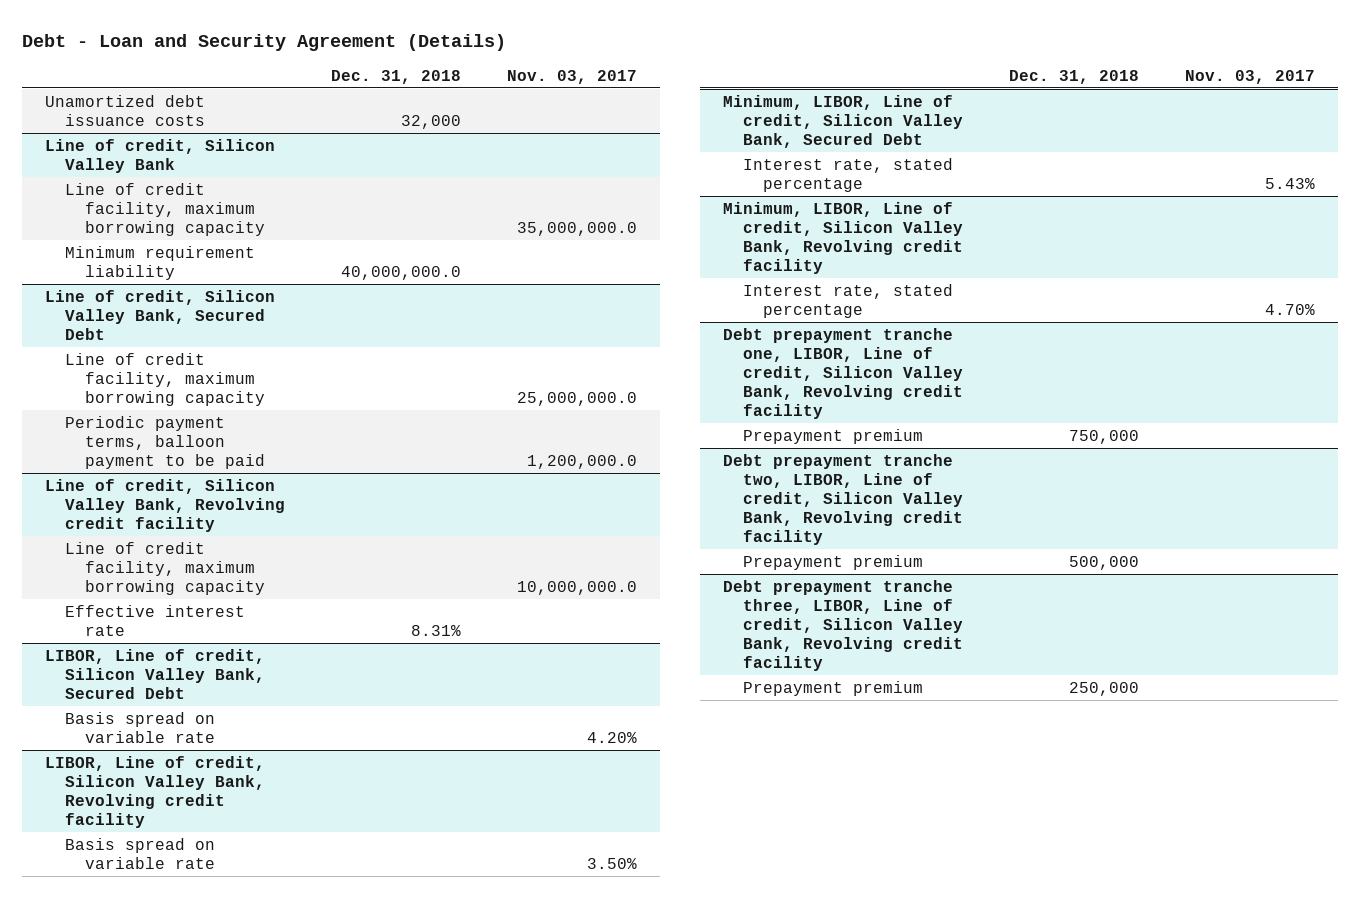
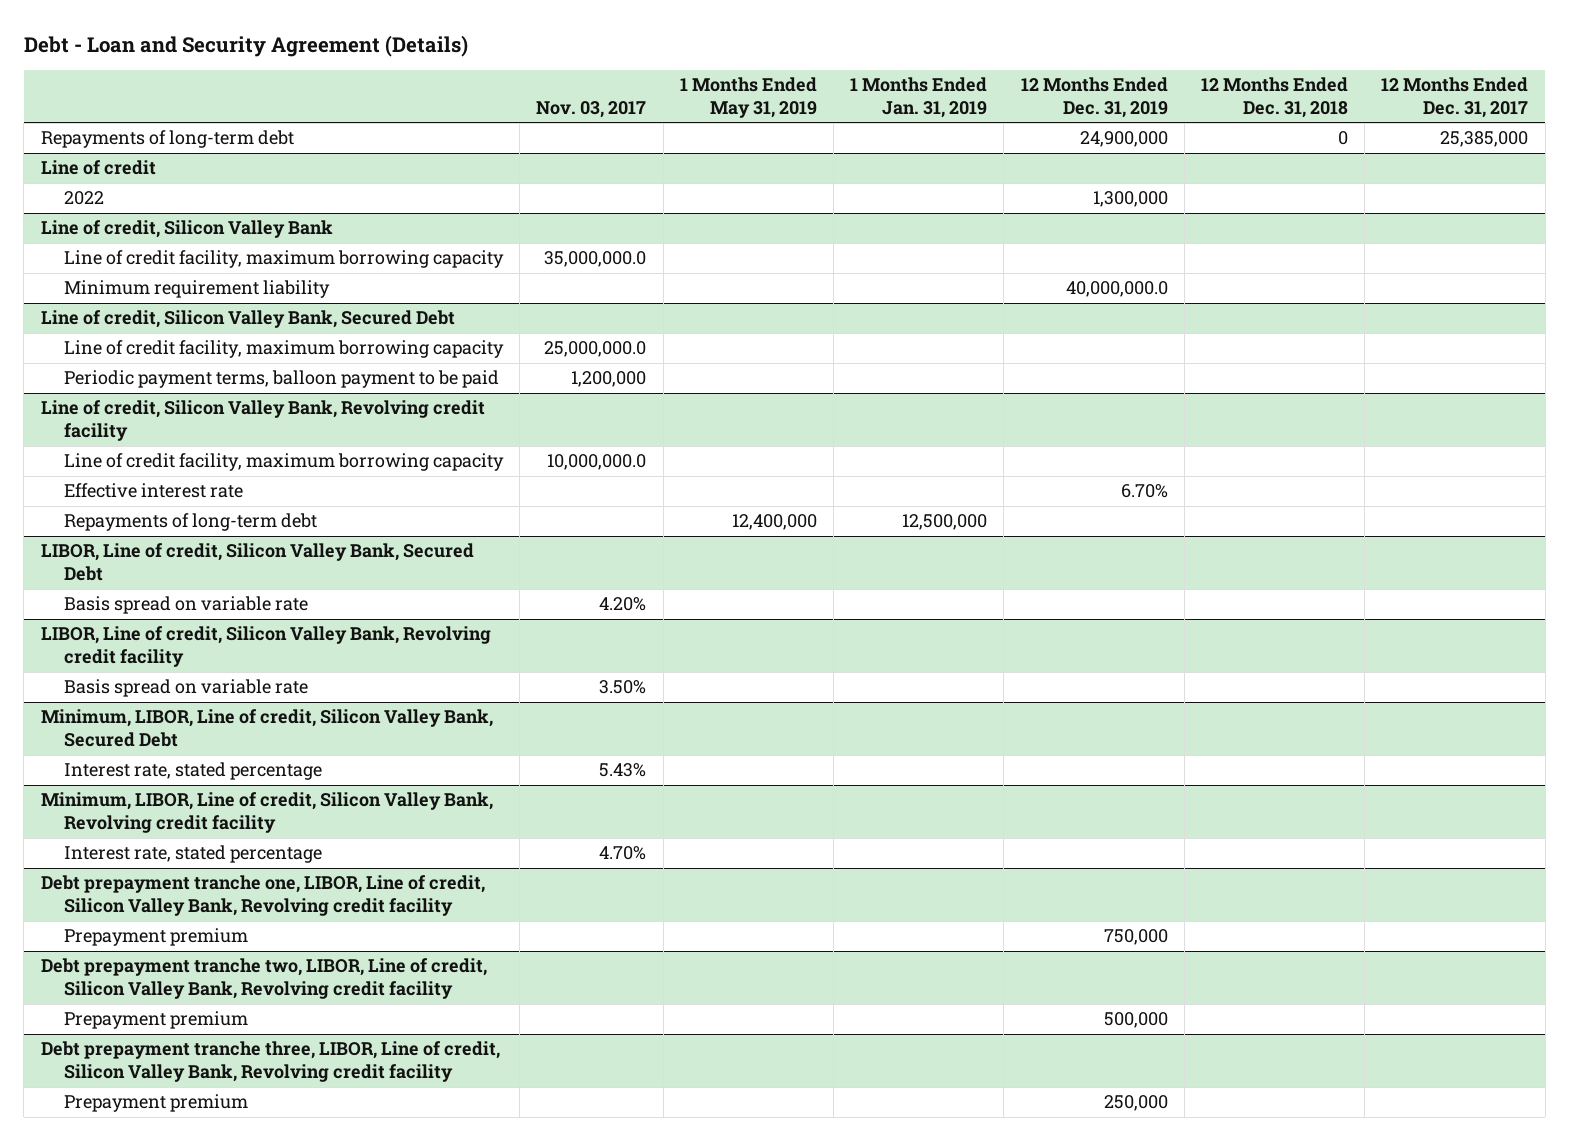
[330,69,461,84] Dec. 31, 2018 -> none
none -> [679,77,817,118] 1 Months Ended May 31, 2019
none -> [850,77,988,118] 1 Months Ended Jan. 31, 2019
none -> [1020,77,1168,118] 12 Months Ended Dec. 31, 2019
none -> [1200,77,1348,118] 12 Months Ended Dec. 31, 2018
none -> [1381,77,1529,118] 12 Months Ended Dec. 31, 2017
[44,94,205,126] Unamortized debt issuance costs -> none
none -> [40,130,294,149] Repayments of long-term debt
none -> [40,160,156,176] Line of credit
none -> [64,191,105,206] 2022
[526,454,637,469] 1,200,000.0 -> [571,371,647,388] 1,200,000
none -> [64,513,318,532] Repayments of long-term debt

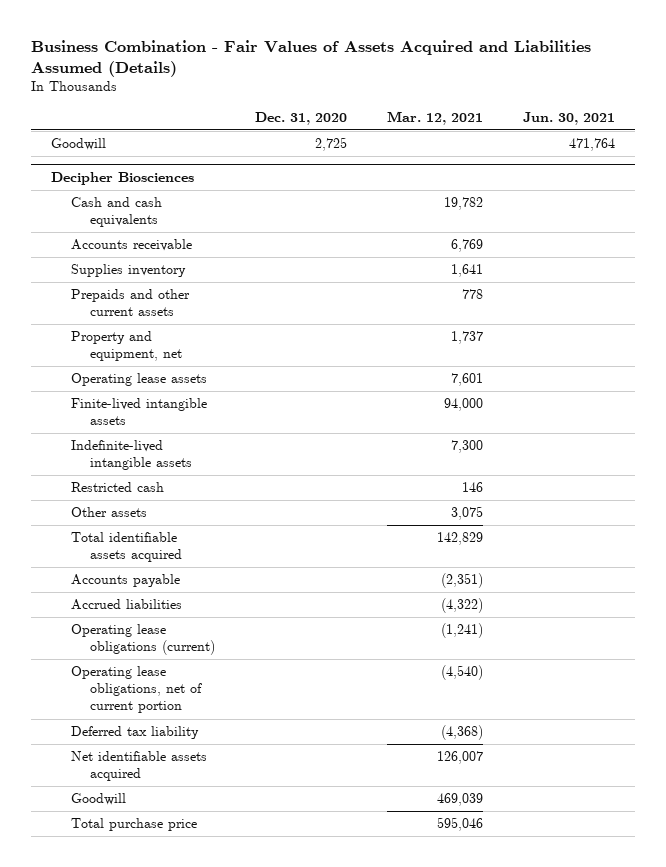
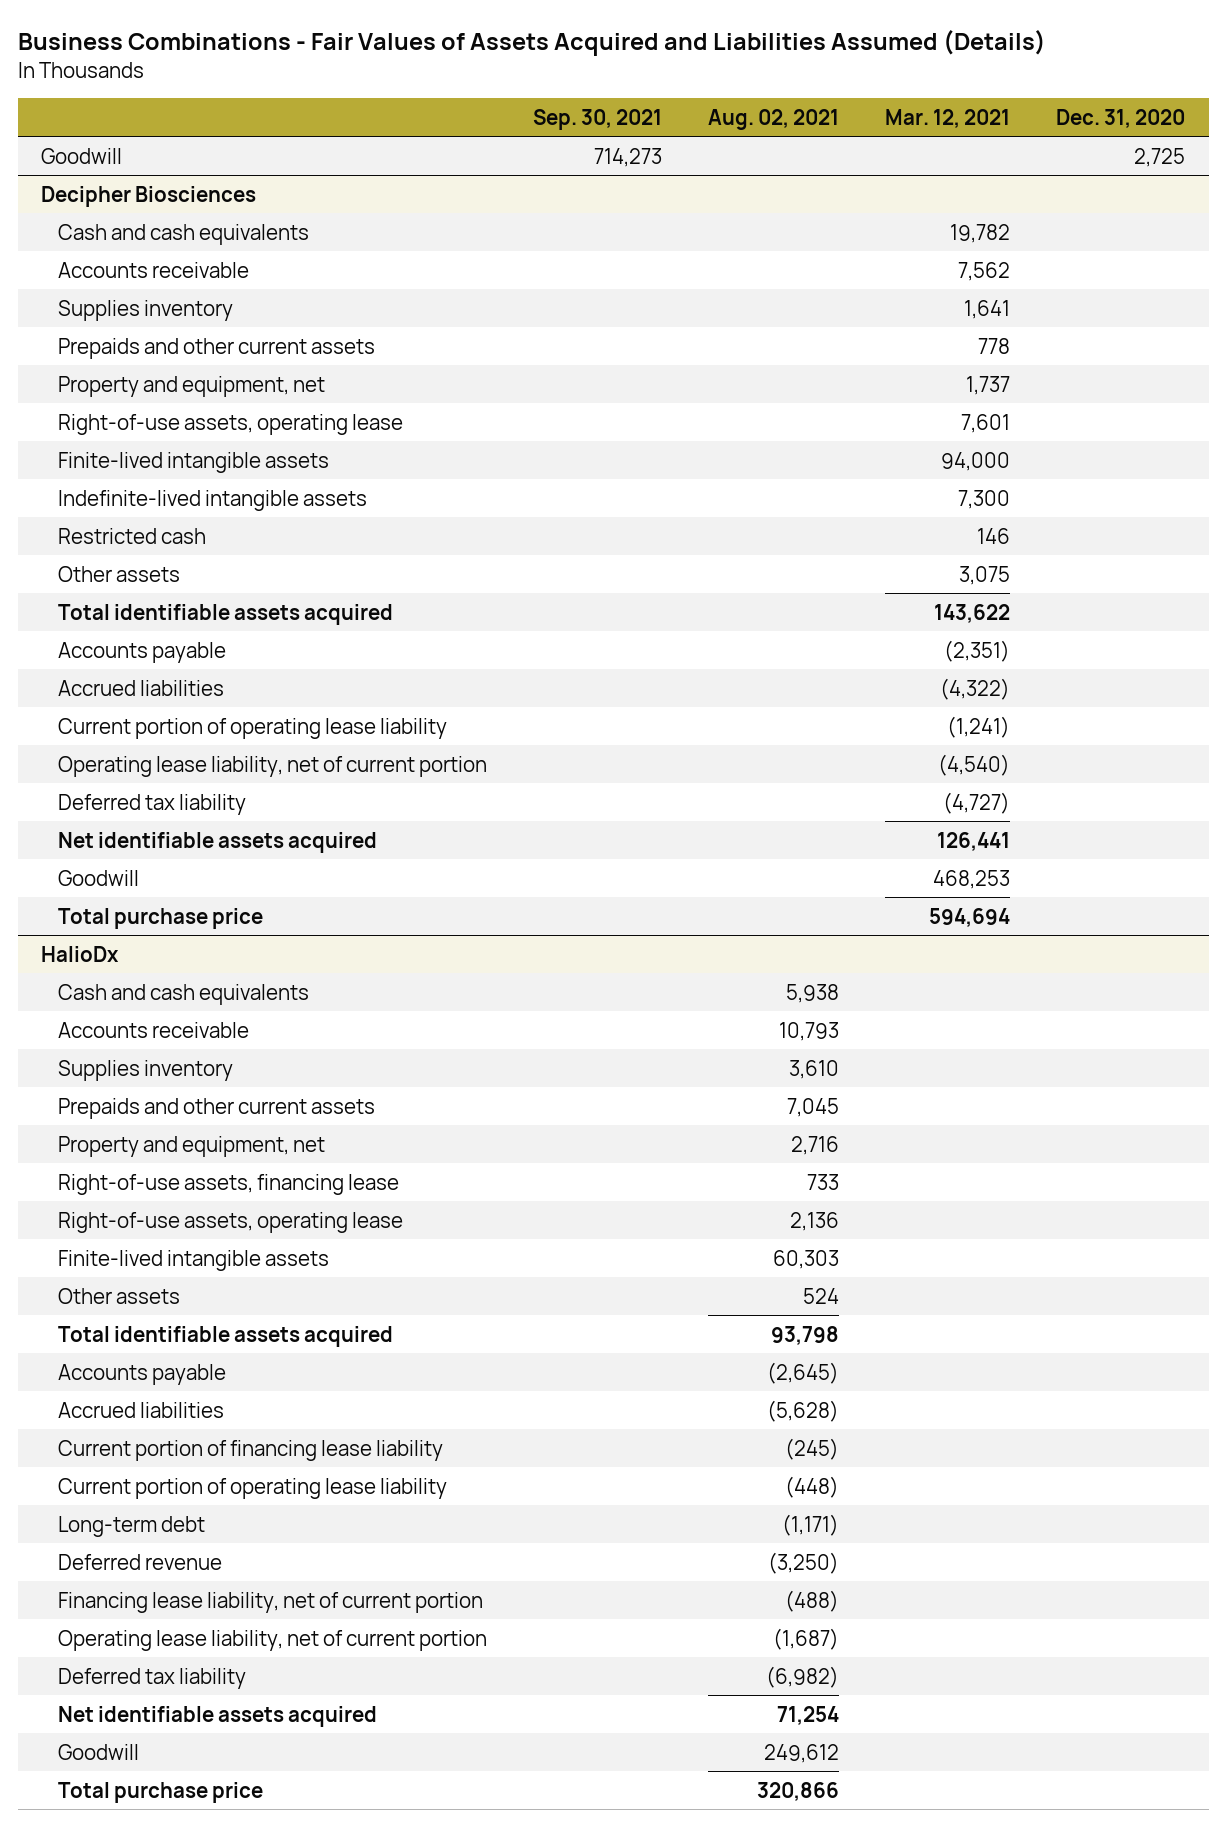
[31,40,592,77] Business Combination - Fair Values of Assets Acquired and Liabilities Assumed (Details) -> [18,29,1047,56] Business Combinations - Fair Values of Assets Acquired and Liabilities Assumed (Details)
[523,111,616,125] Jun. 30, 2021 -> none
none -> [532,108,662,130] Sep. 30, 2021
none -> [708,108,840,130] Aug. 02, 2021
[451,239,484,253] 6,769 -> [958,261,1011,281] 7,562
[70,373,207,387] Operating lease assets -> [57,413,403,435] Right-of-use assets, operating lease
[437,532,484,546] 142,829 -> [934,603,1011,623] 143,622
[70,624,215,656] Operating lease obligations (current) -> [57,717,447,739] Current portion of operating lease liability
[70,666,202,714] Operating lease obligations, net of current portion -> [57,755,487,777] Operating lease liability, net of current portion
[441,725,484,741] (4,368) -> [943,791,1011,814] (4,727)
[437,751,484,765] 126,007 -> [937,831,1011,851] 126,441
[437,793,484,807] 469,039 -> [933,869,1011,889] 468,253
[437,817,484,832] 595,046 -> [929,907,1011,927] 594,694
none -> [41,945,120,962] HalioDx
none -> [57,983,309,1005] Cash and cash equivalents
none -> [57,1021,249,1038] Accounts receivable
none -> [57,1059,233,1081] Supplies inventory
none -> [57,1097,375,1119] Prepaids and other current assets
none -> [57,1135,325,1157] Property and equipment, net
none -> [57,1173,399,1195] Right-of-use assets, financing lease
none -> [57,1211,403,1233] Right-of-use assets, operating lease
none -> [57,1249,329,1271] Finite-lived intangible assets
none -> [57,1287,180,1304] Other assets
none -> [57,1325,393,1347] Total identifiable assets acquired
none -> [57,1363,226,1385] Accounts payable
none -> [57,1401,224,1418] Accrued liabilities
none -> [57,1439,443,1461] Current portion of financing lease liability
none -> [57,1477,447,1499] Current portion of operating lease liability
none -> [57,1515,205,1537] Long-term debt
none -> [57,1553,222,1570] Deferred revenue
none -> [57,1591,483,1613] Financing lease liability, net of current portion
none -> [57,1629,487,1651] Operating lease liability, net of current portion
none -> [57,1667,246,1689] Deferred tax liability
none -> [57,1705,377,1727] Net identifiable assets acquired
none -> [57,1743,139,1760] Goodwill
none -> [57,1781,263,1803] Total purchase price

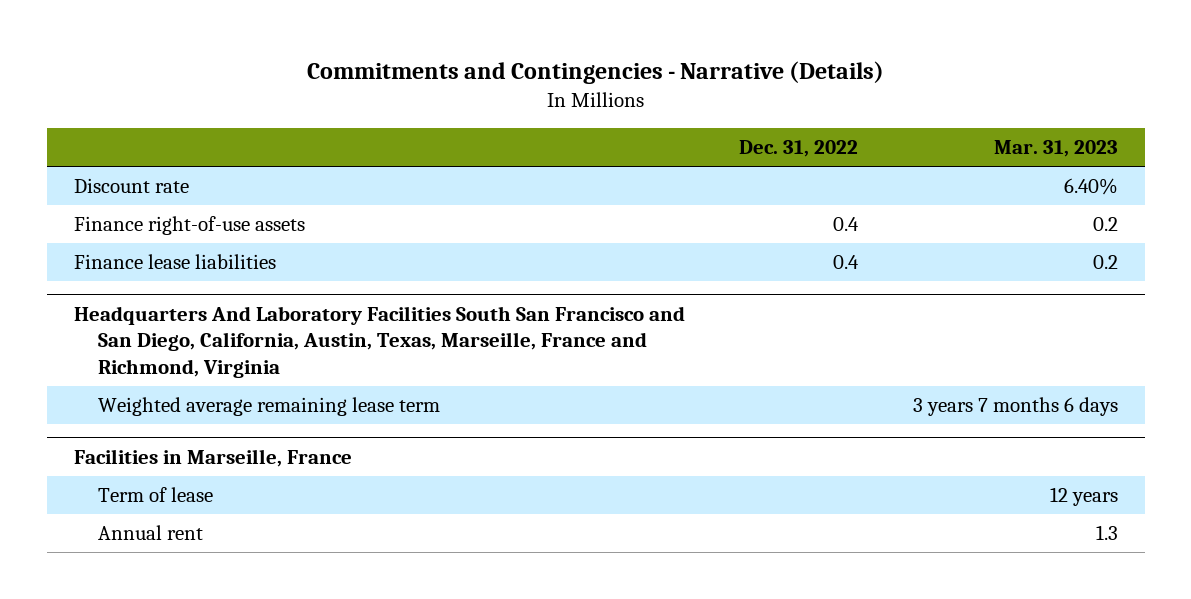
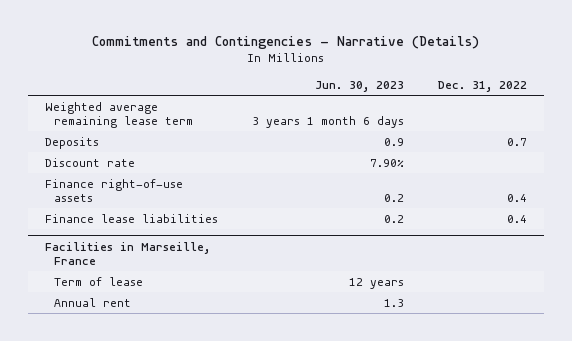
[993,140,1118,158] Mar. 31, 2023 -> none
none -> [314,80,404,92] Jun. 30, 2023
none -> [44,101,193,128] Weighted average remaining lease term
none -> [44,136,99,149] Deposits
[73,305,685,378] Headquarters And Laboratory Facilities South San Francisco and San Diego, California, Austin, Texas, Marseille, France and Richmond, Virginia -> none
[98,397,441,417] Weighted average remaining lease term -> none

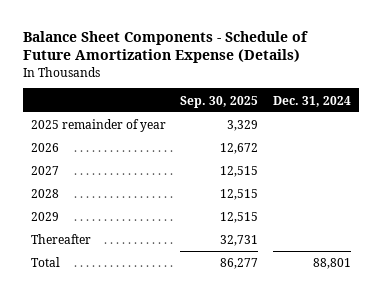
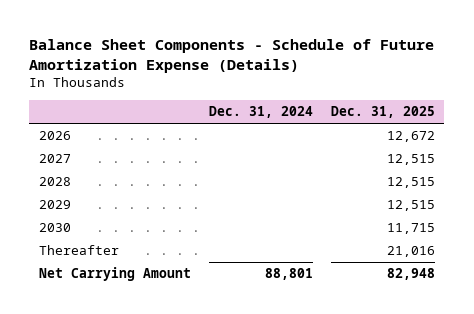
[180,95,259,108] Sep. 30, 2025 -> none
none -> [330,106,435,119] Dec. 31, 2025
[30,119,166,133] 2025 remainder of year -> none
none -> [38,223,71,233] 2030
[30,257,60,268] Total -> [38,267,191,282] Net Carrying Amount

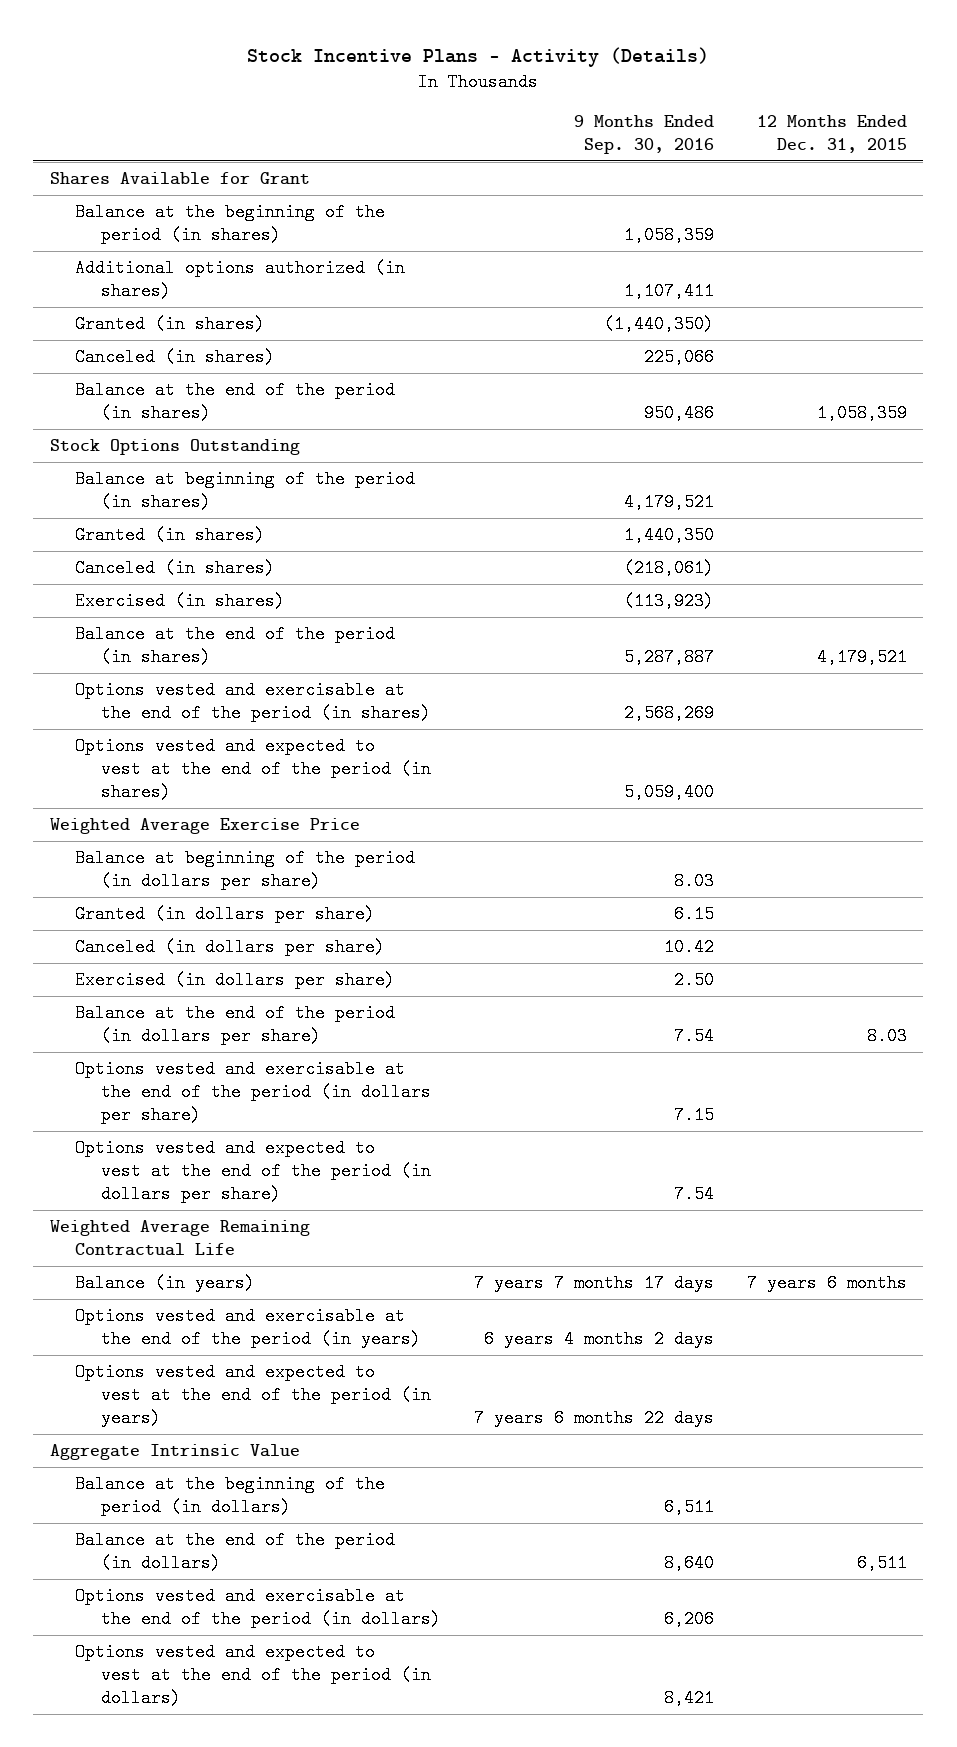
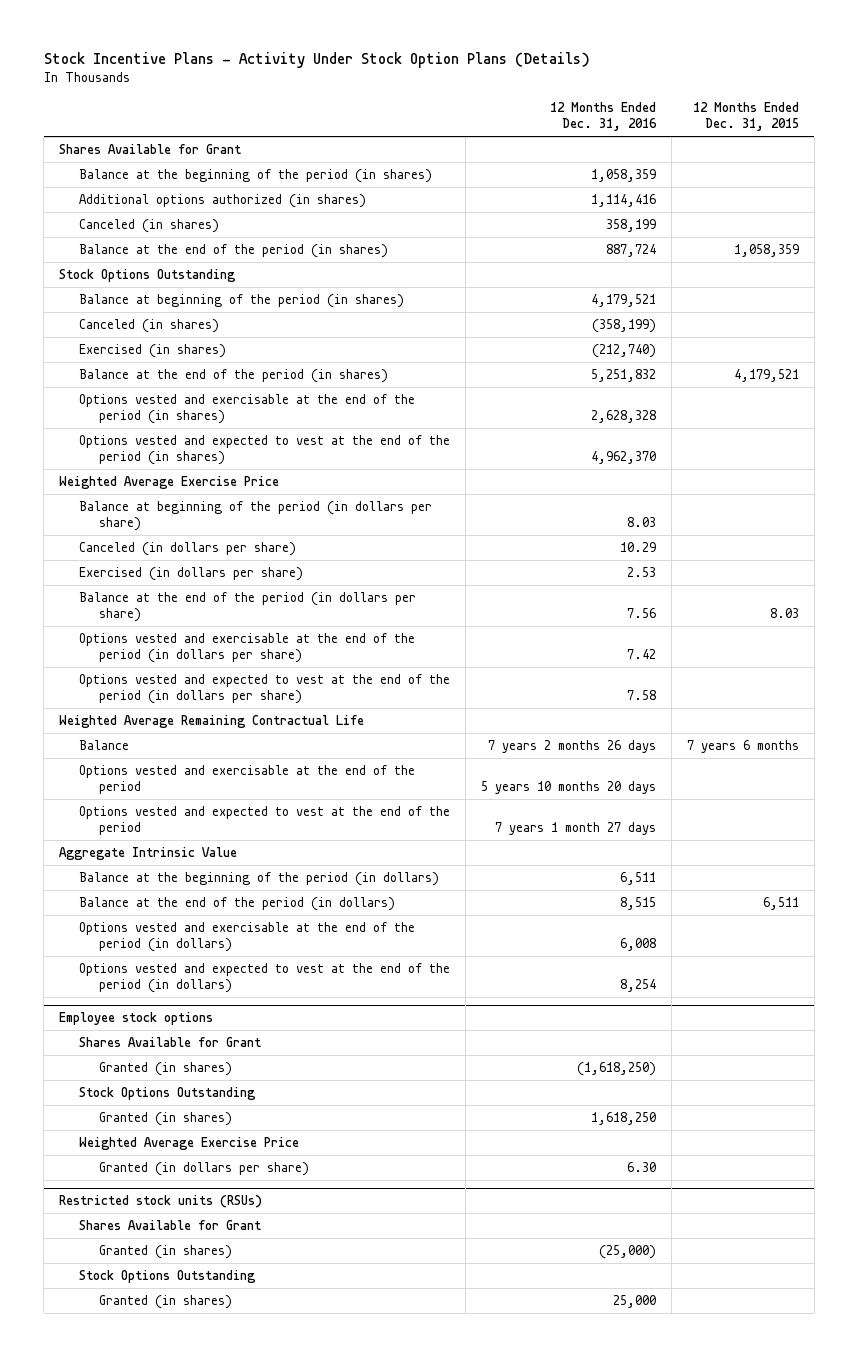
[247,46,710,67] Stock Incentive Plans - Activity (Details) -> [43,52,590,69] Stock Incentive Plans - Activity Under Stock Option Plans (Details)
[573,115,714,154] 9 Months Ended Sep. 30, 2016 -> none
none -> [550,102,658,132] 12 Months Ended Dec. 31, 2016
[75,315,266,334] Granted (in shares) -> none
[75,526,266,545] Granted (in shares) -> none
[75,905,376,924] Granted (in dollars per share) -> none
[75,1274,256,1293] Balance (in years) -> [79,740,130,751] Balance
[75,1307,421,1348] Options vested and exercisable at the end of the period (in years) -> [79,765,416,795] Options vested and exercisable at the end of the period
[75,1363,431,1427] Options vested and expected to vest at the end of the period (in years) -> [79,806,451,836] Options vested and expected to vest at the end of the period
none -> [59,1012,214,1026] Employee stock options
none -> [79,1037,262,1048] Shares Available for Grant
none -> [99,1062,233,1077] Granted (in shares)
none -> [79,1087,257,1101] Stock Options Outstanding
none -> [99,1112,233,1127] Granted (in shares)
none -> [79,1137,300,1151] Weighted Average Exercise Price
none -> [99,1162,310,1177] Granted (in dollars per share)
none -> [59,1195,263,1209] Restricted stock units (RSUs)
none -> [79,1220,262,1231] Shares Available for Grant
none -> [99,1245,233,1260] Granted (in shares)
none -> [79,1270,257,1284] Stock Options Outstanding
none -> [99,1295,233,1310] Granted (in shares)

